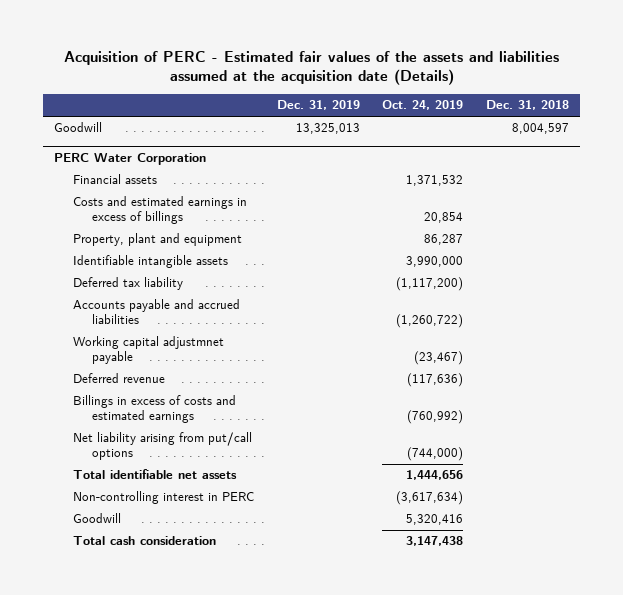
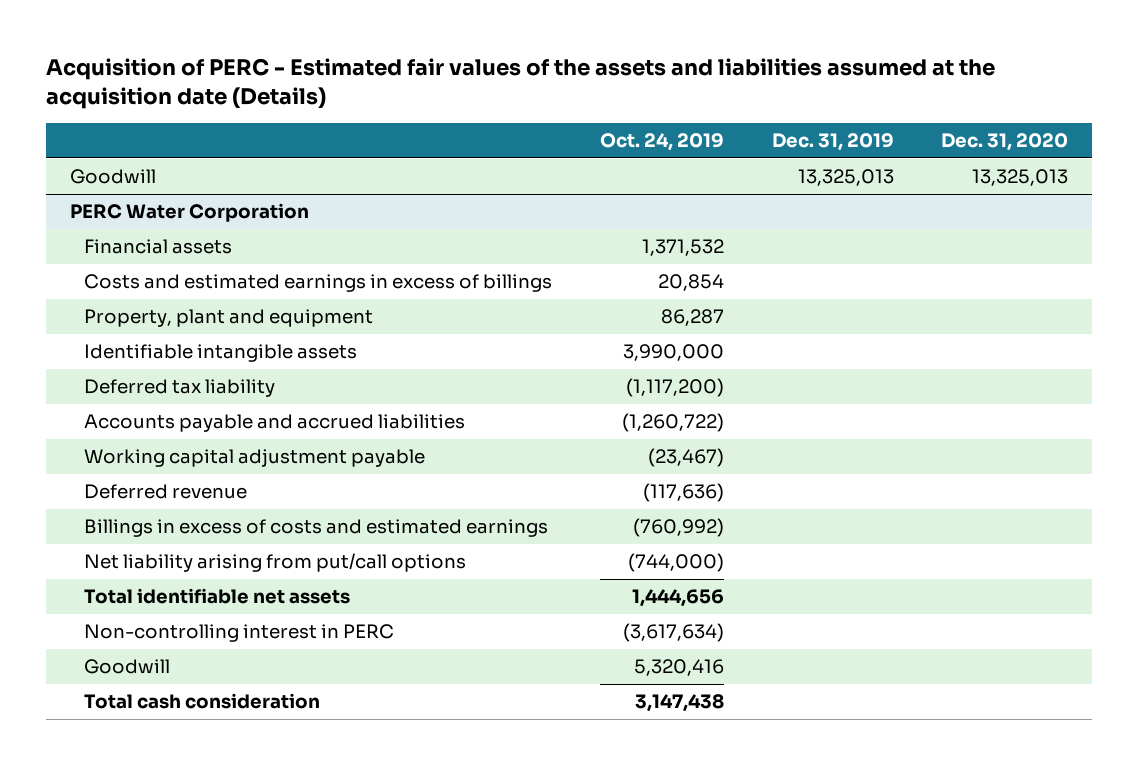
[485,100,569,111] Dec. 31, 2018 -> none
none -> [941,133,1069,152] Dec. 31, 2020
[73,336,225,365] Working capital adjustmnet payable -> [84,449,426,468] Working capital adjustment payable

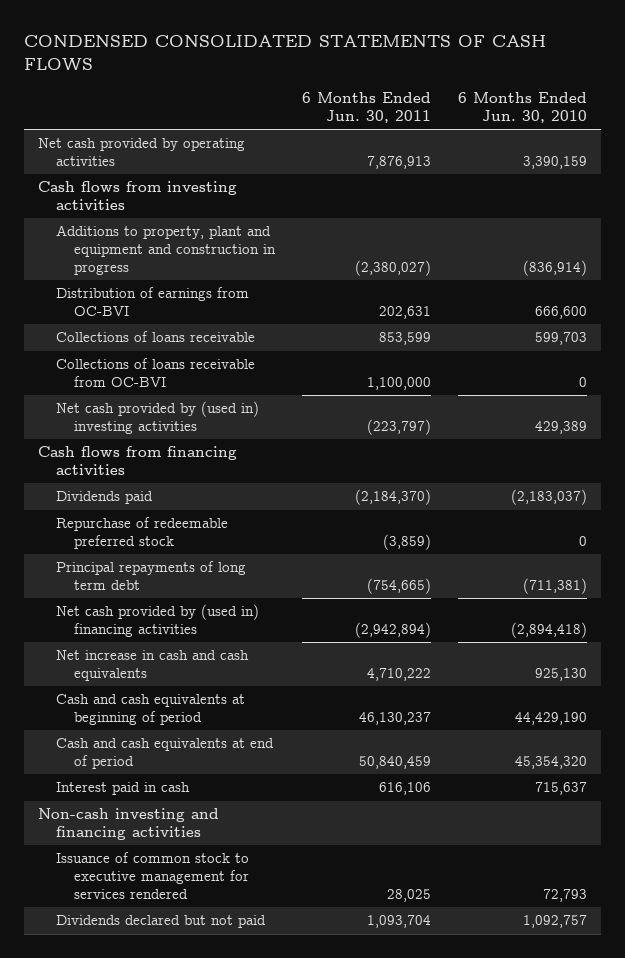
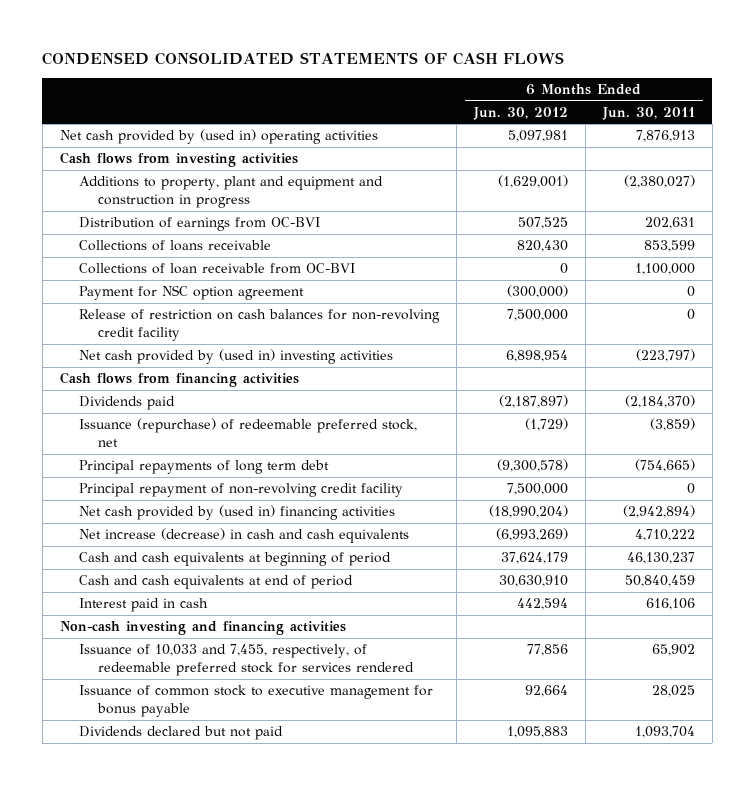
[458,92,588,124] 6 Months Ended Jun. 30, 2010 -> none
none -> [472,106,568,120] Jun. 30, 2012
[37,138,245,167] Net cash provided by operating activities -> [59,129,378,145] Net cash provided by (used in) operating activities
[55,358,255,388] Collections of loans receivable from OC-BVI -> [79,263,356,275] Collections of loan receivable from OC-BVI
none -> [79,285,305,301] Payment for NSC option agreement
none -> [79,309,441,342] Release of restriction on cash balances for non-revolving credit facility
[55,517,228,550] Repurchase of redeemable preferred stock -> [79,418,418,448] Issuance (repurchase) of redeemable preferred stock, net
none -> [79,483,404,498] Principal repayment of non-revolving credit facility
[55,650,249,682] Net increase in cash and cash equivalents -> [79,528,410,544] Net increase (decrease) in cash and cash equivalents
none -> [79,644,415,677] Issuance of 10,033 and 7,455, respectively, of redeemable preferred stock for services rendered
[55,852,249,899] Issuance of common stock to executive management for services rendered -> [79,685,434,718] Issuance of common stock to executive management for bonus payable

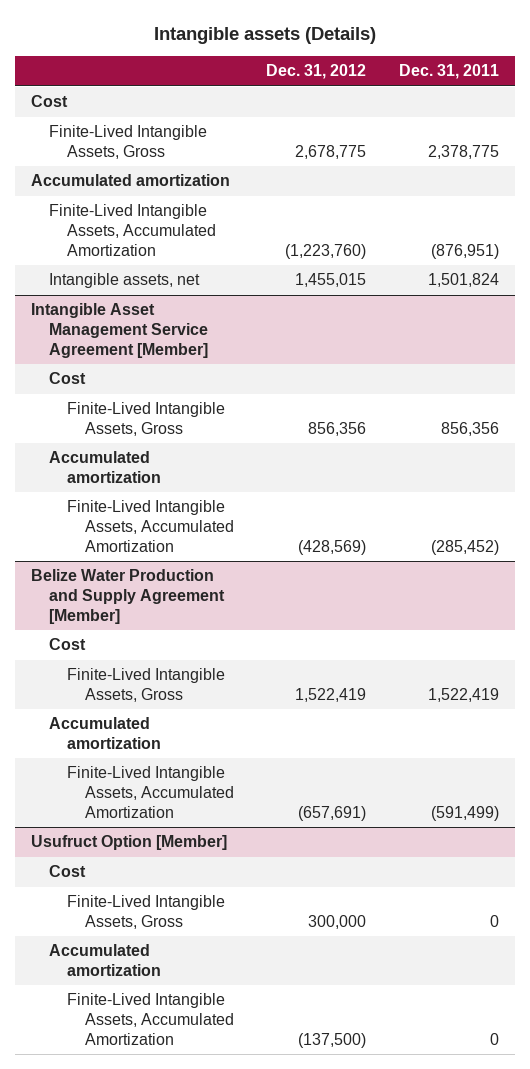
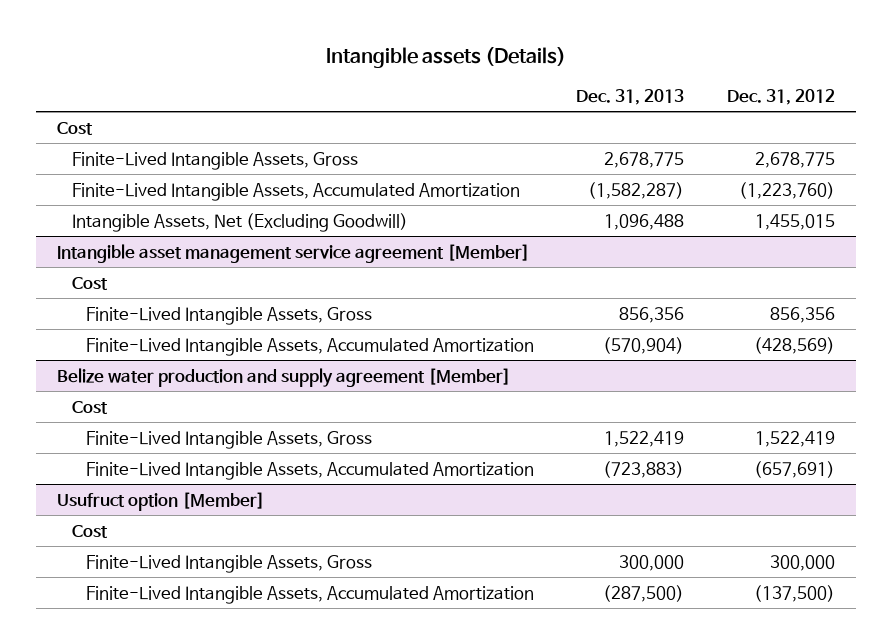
[398,64,499,80] Dec. 31, 2011 -> none
none -> [576,89,685,106] Dec. 31, 2013
[31,174,231,187] Accumulated amortization -> none
[49,273,201,289] Intangible assets, net -> [71,212,408,232] Intangible Assets, Net (Excluding Goodwill)
[31,303,209,358] Intangible Asset Management Service Agreement [Member] -> [57,243,531,263] Intangible asset management service agreement [Member]
[49,451,162,483] Accumulated amortization -> none
[31,569,226,624] Belize Water Production and Supply Agreement [Member] -> [57,367,512,387] Belize water production and supply agreement [Member]
[49,717,162,749] Accumulated amortization -> none
[31,835,228,851] Usufruct Option [Member] -> [57,491,266,511] Usufruct option [Member]
[49,944,162,976] Accumulated amortization -> none

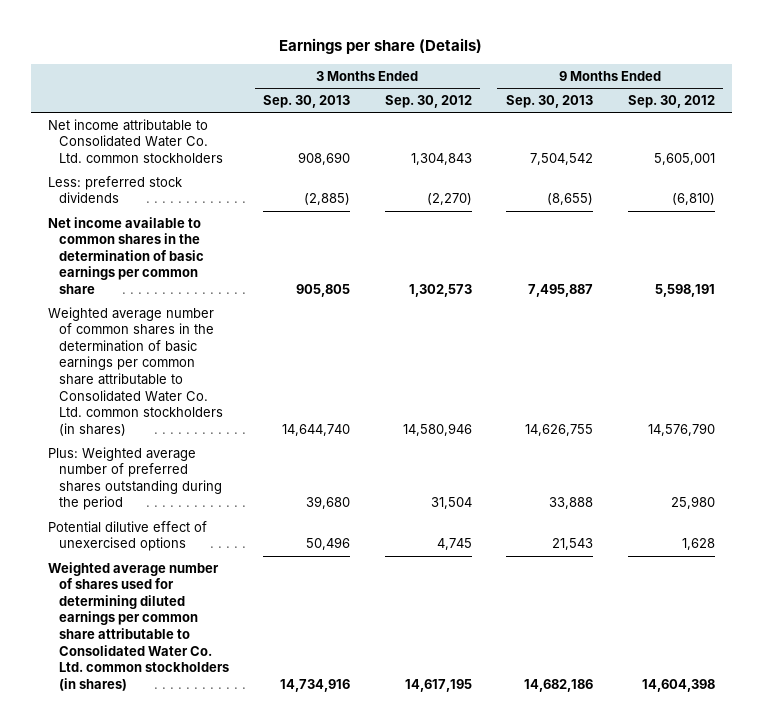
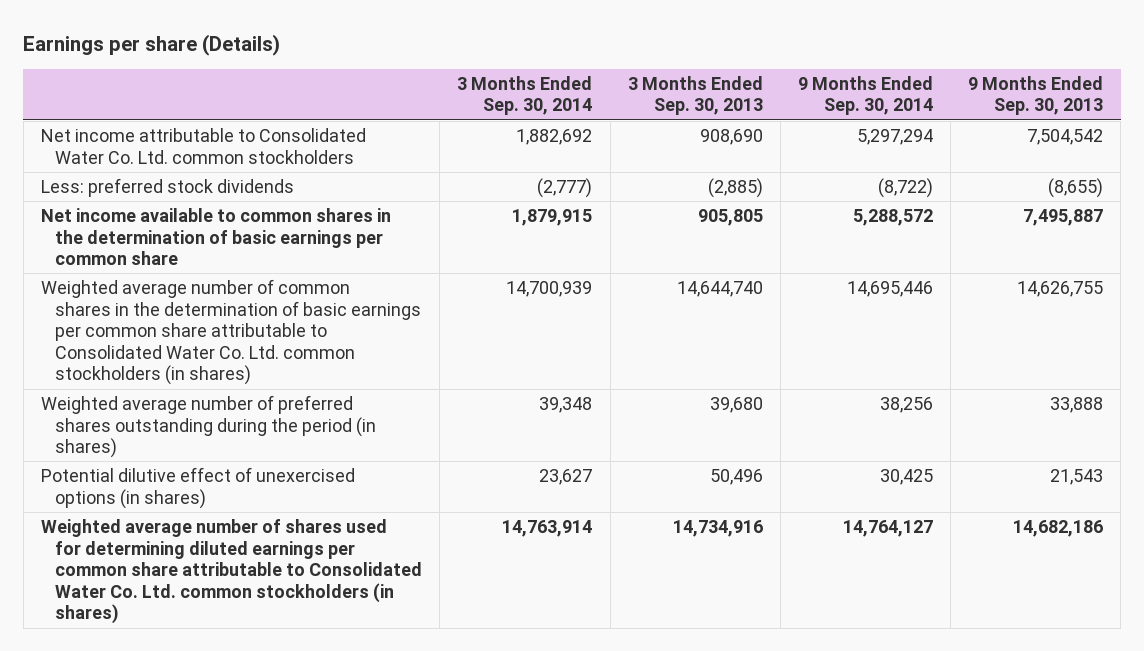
[384,95,472,109] Sep. 30, 2012 -> none
[627,95,715,109] Sep. 30, 2012 -> none
none -> [457,75,593,116] 3 Months Ended Sep. 30, 2014
none -> [797,75,933,116] 9 Months Ended Sep. 30, 2014
[48,446,222,511] Plus: Weighted average number of preferred shares outstanding during the period -> [40,394,377,459] Weighted average number of preferred shares outstanding during the period (in shares)
[48,520,208,552] Potential dilutive effect of unexercised options -> [40,466,355,509] Potential dilutive effect of unexercised options (in shares)

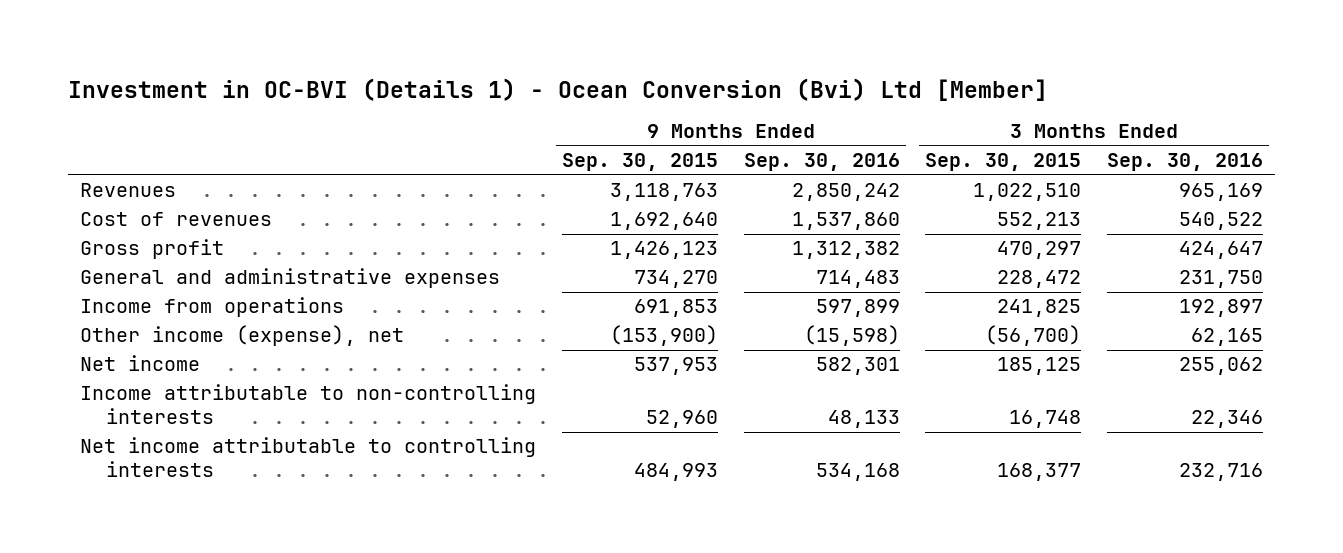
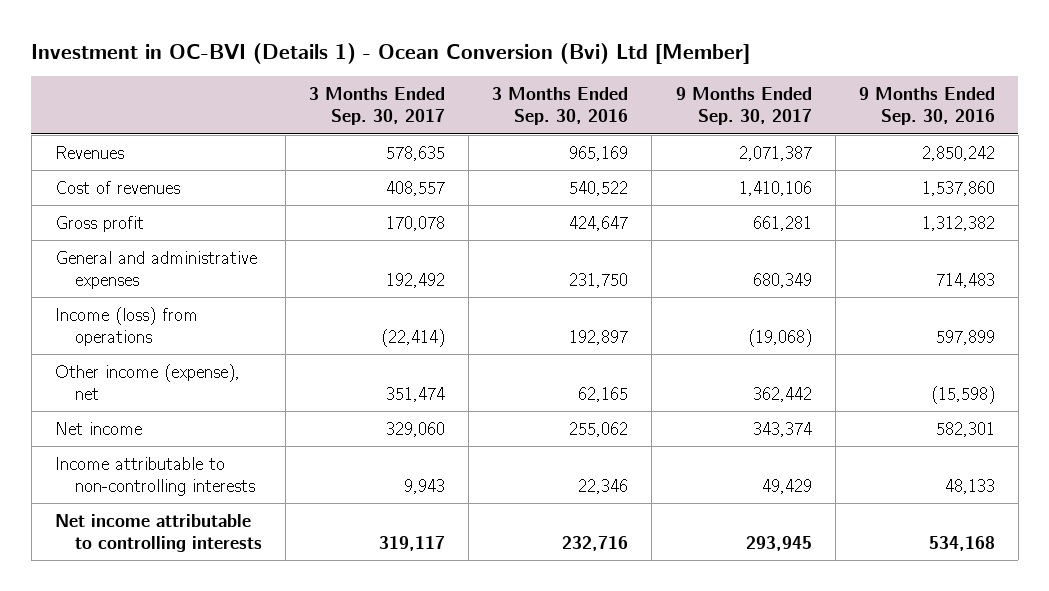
[561,153,718,172] Sep. 30, 2015 -> none
[925,153,1082,172] Sep. 30, 2015 -> none
none -> [309,86,446,126] 3 Months Ended Sep. 30, 2017
none -> [675,86,812,126] 9 Months Ended Sep. 30, 2017
[80,297,345,318] Income from operations -> [54,306,198,347] Income (loss) from operations

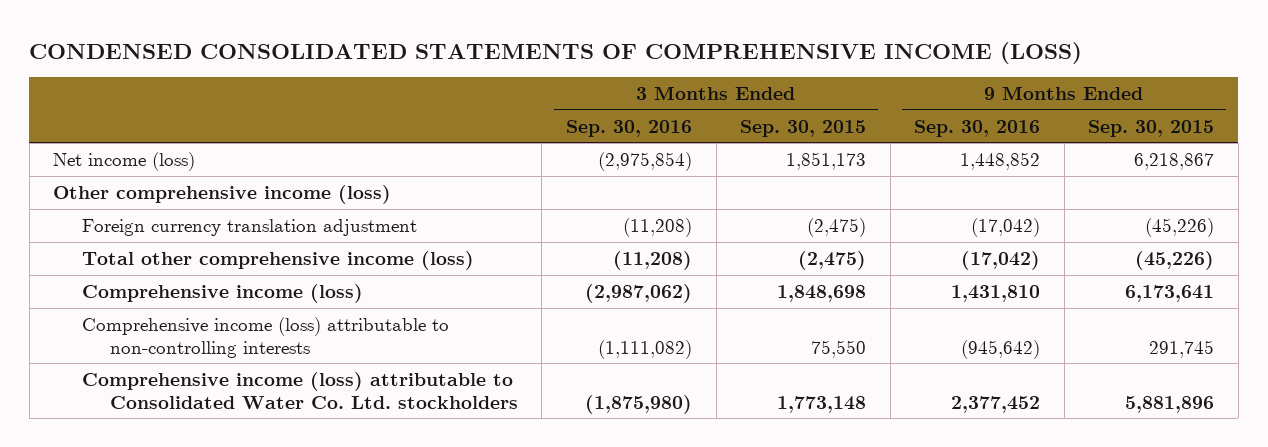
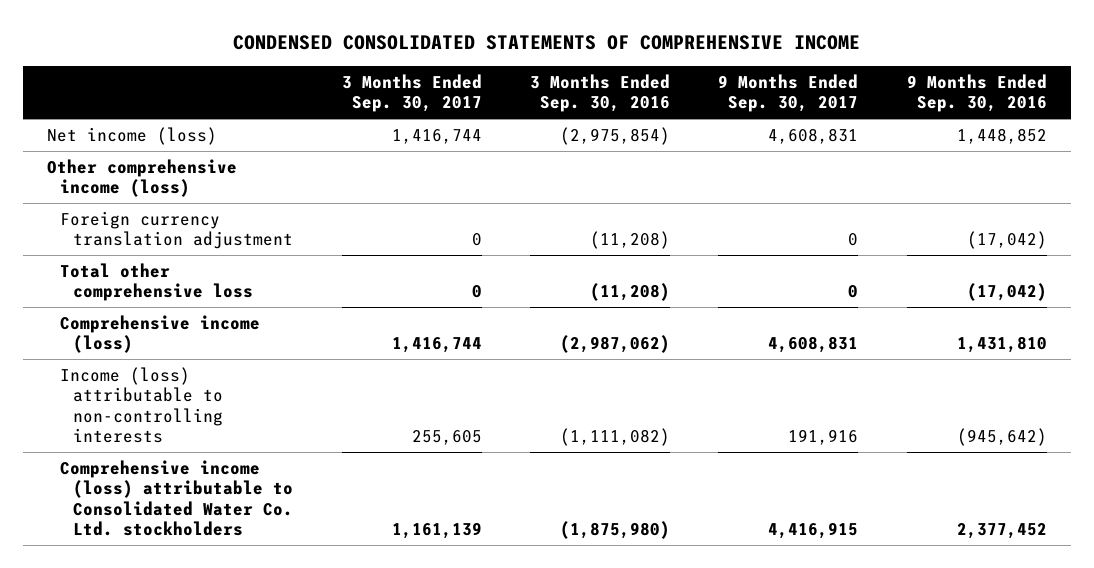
[29,41,1083,64] CONDENSED CONSOLIDATED STATEMENTS OF COMPREHENSIVE INCOME (LOSS) -> [233,35,861,51] CONDENSED CONSOLIDATED STATEMENTS OF COMPREHENSIVE INCOME
[740,119,867,137] Sep. 30, 2015 -> none
[1088,119,1215,137] Sep. 30, 2015 -> none
none -> [341,73,482,113] 3 Months Ended Sep. 30, 2017
none -> [718,73,859,113] 9 Months Ended Sep. 30, 2017
[81,250,474,270] Total other comprehensive income (loss) -> [60,262,254,302] Total other comprehensive loss
[81,316,449,358] Comprehensive income (loss) attributable to non-controlling interests -> [60,366,224,443] Income (loss) attributable to non-controlling interests

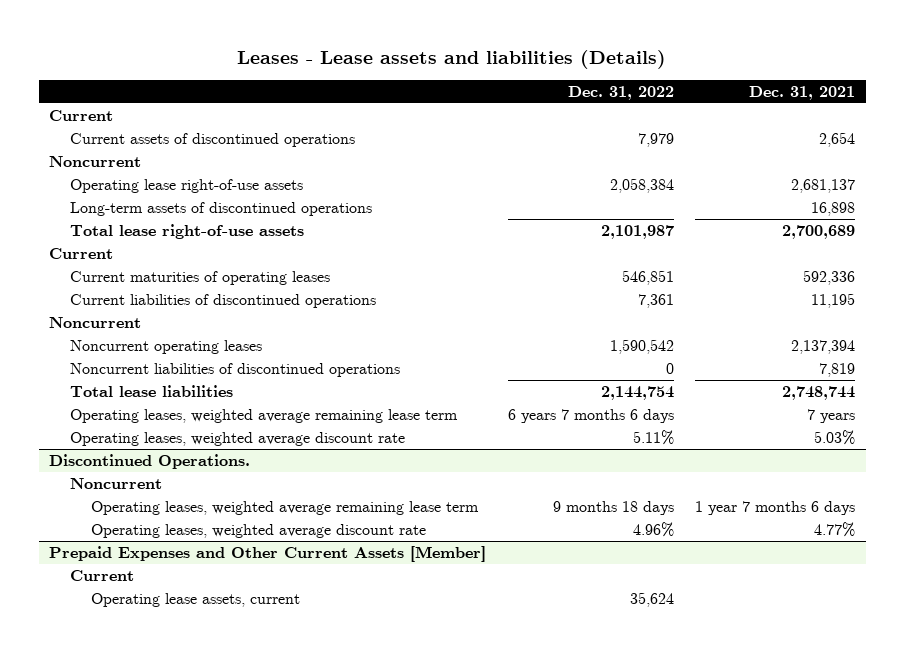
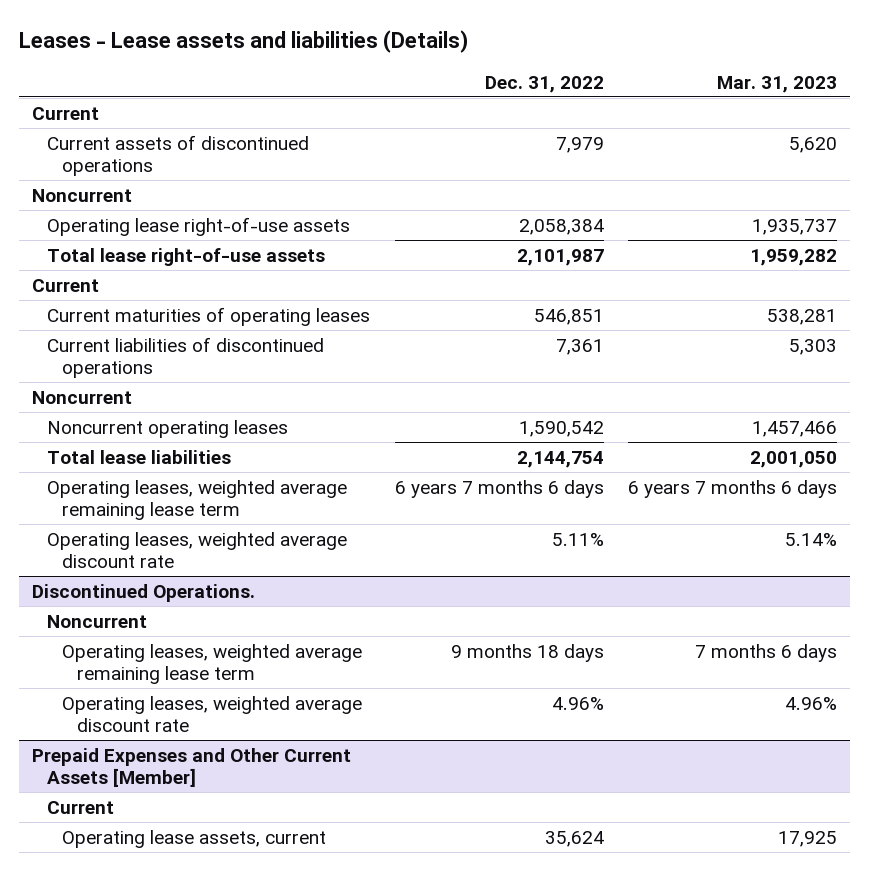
[749,85,856,100] Dec. 31, 2021 -> none
none -> [717,75,838,93] Mar. 31, 2023
[70,202,373,217] Long-term assets of discontinued operations -> none
[70,363,401,378] Noncurrent liabilities of discontinued operations -> none

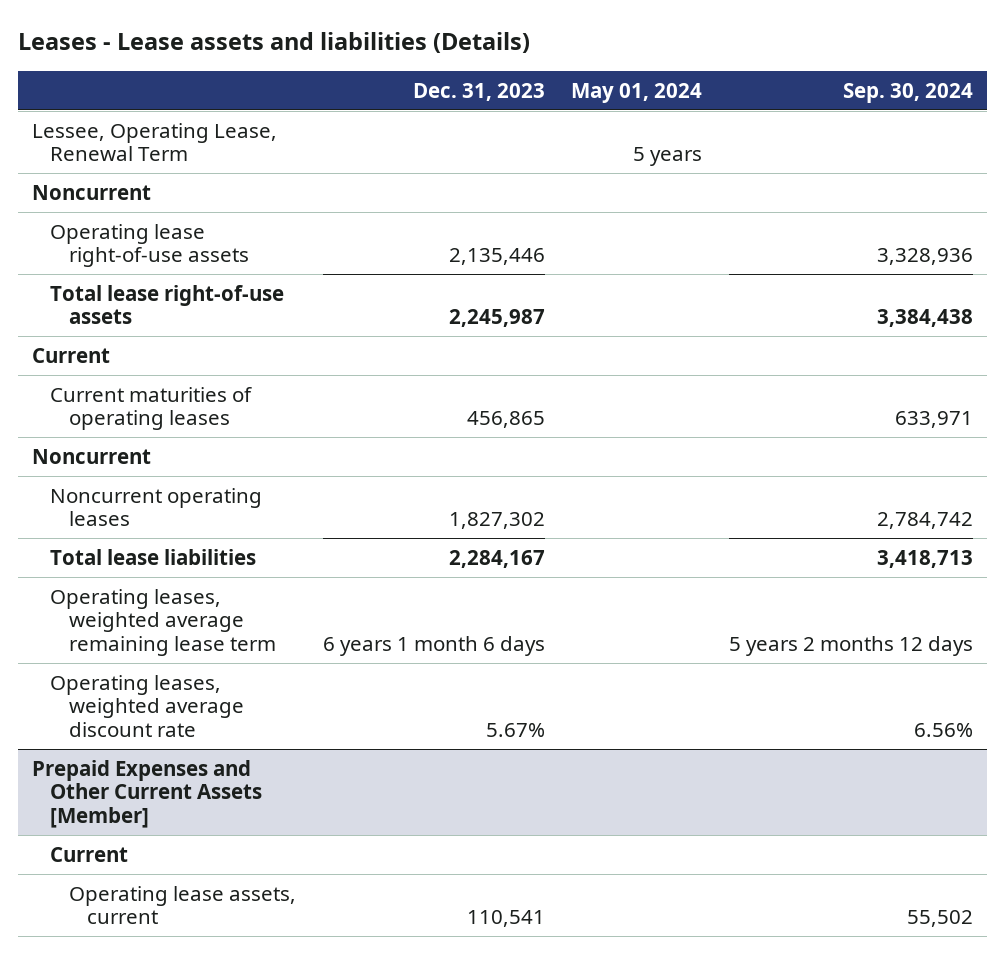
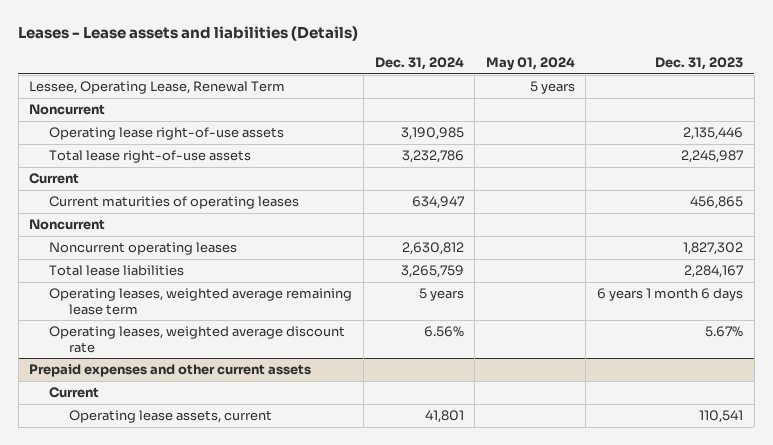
[843,82,974,103] Sep. 30, 2024 -> none
none -> [374,57,464,71] Dec. 31, 2024
[31,759,263,829] Prepaid Expenses and Other Current Assets [Member] -> [29,364,312,378] Prepaid expenses and other current assets

